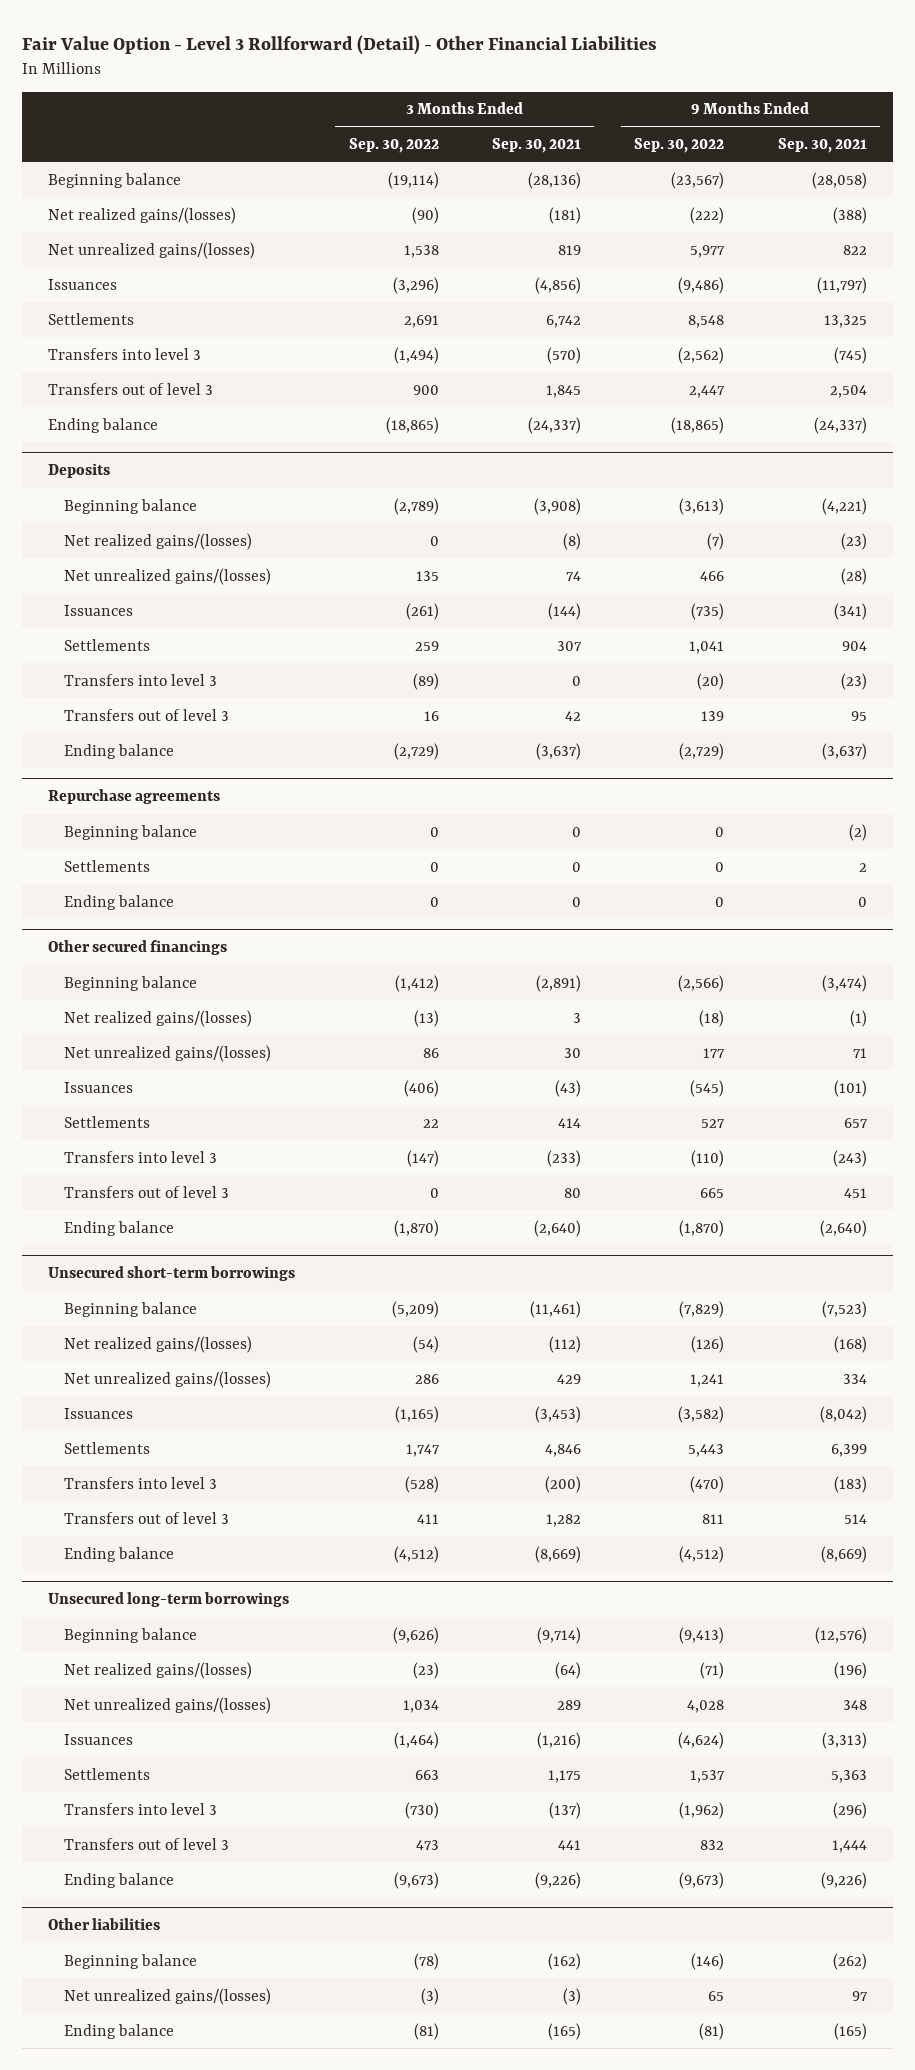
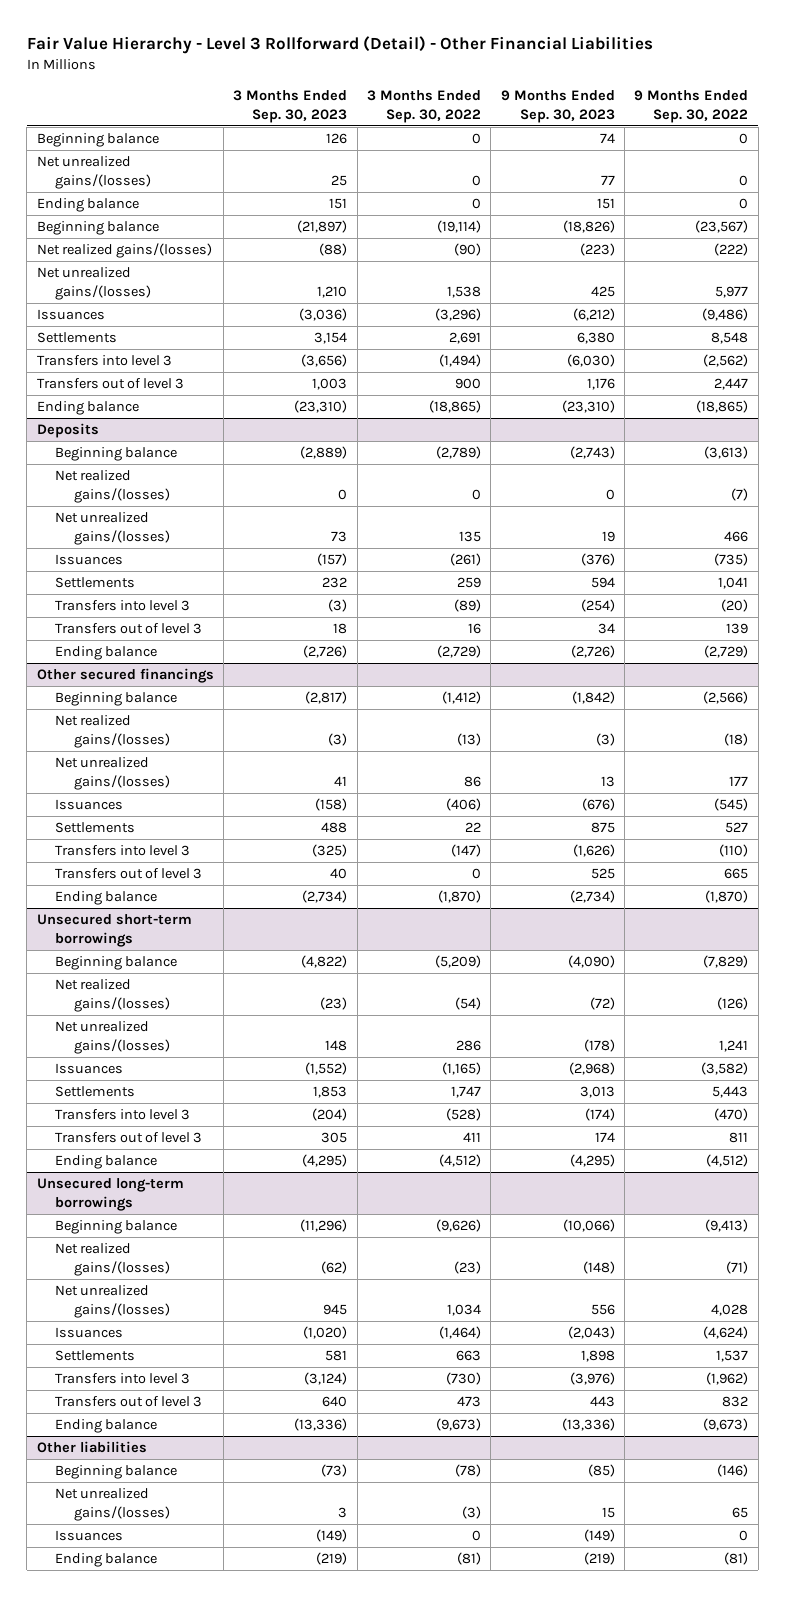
[21,34,657,55] Fair Value Option - Level 3 Rollforward (Detail) - Other Financial Liabilities -> [26,36,653,55] Fair Value Hierarchy - Level 3 Rollforward (Detail) - Other Financial Liabilities
[492,138,582,154] Sep. 30, 2021 -> none
[777,138,867,154] Sep. 30, 2021 -> none
none -> [233,90,348,123] 3 Months Ended Sep. 30, 2023
none -> [500,90,615,123] 9 Months Ended Sep. 30, 2023
none -> [36,133,159,148] Beginning balance
none -> [36,156,152,189] Net unrealized gains/(losses)
none -> [36,198,139,213] Ending balance
[48,789,221,805] Repurchase agreements -> none
[63,824,197,840] Beginning balance -> none
[63,859,150,872] Settlements -> none
[63,894,174,910] Ending balance -> none
none -> [55,1530,124,1542] Issuances

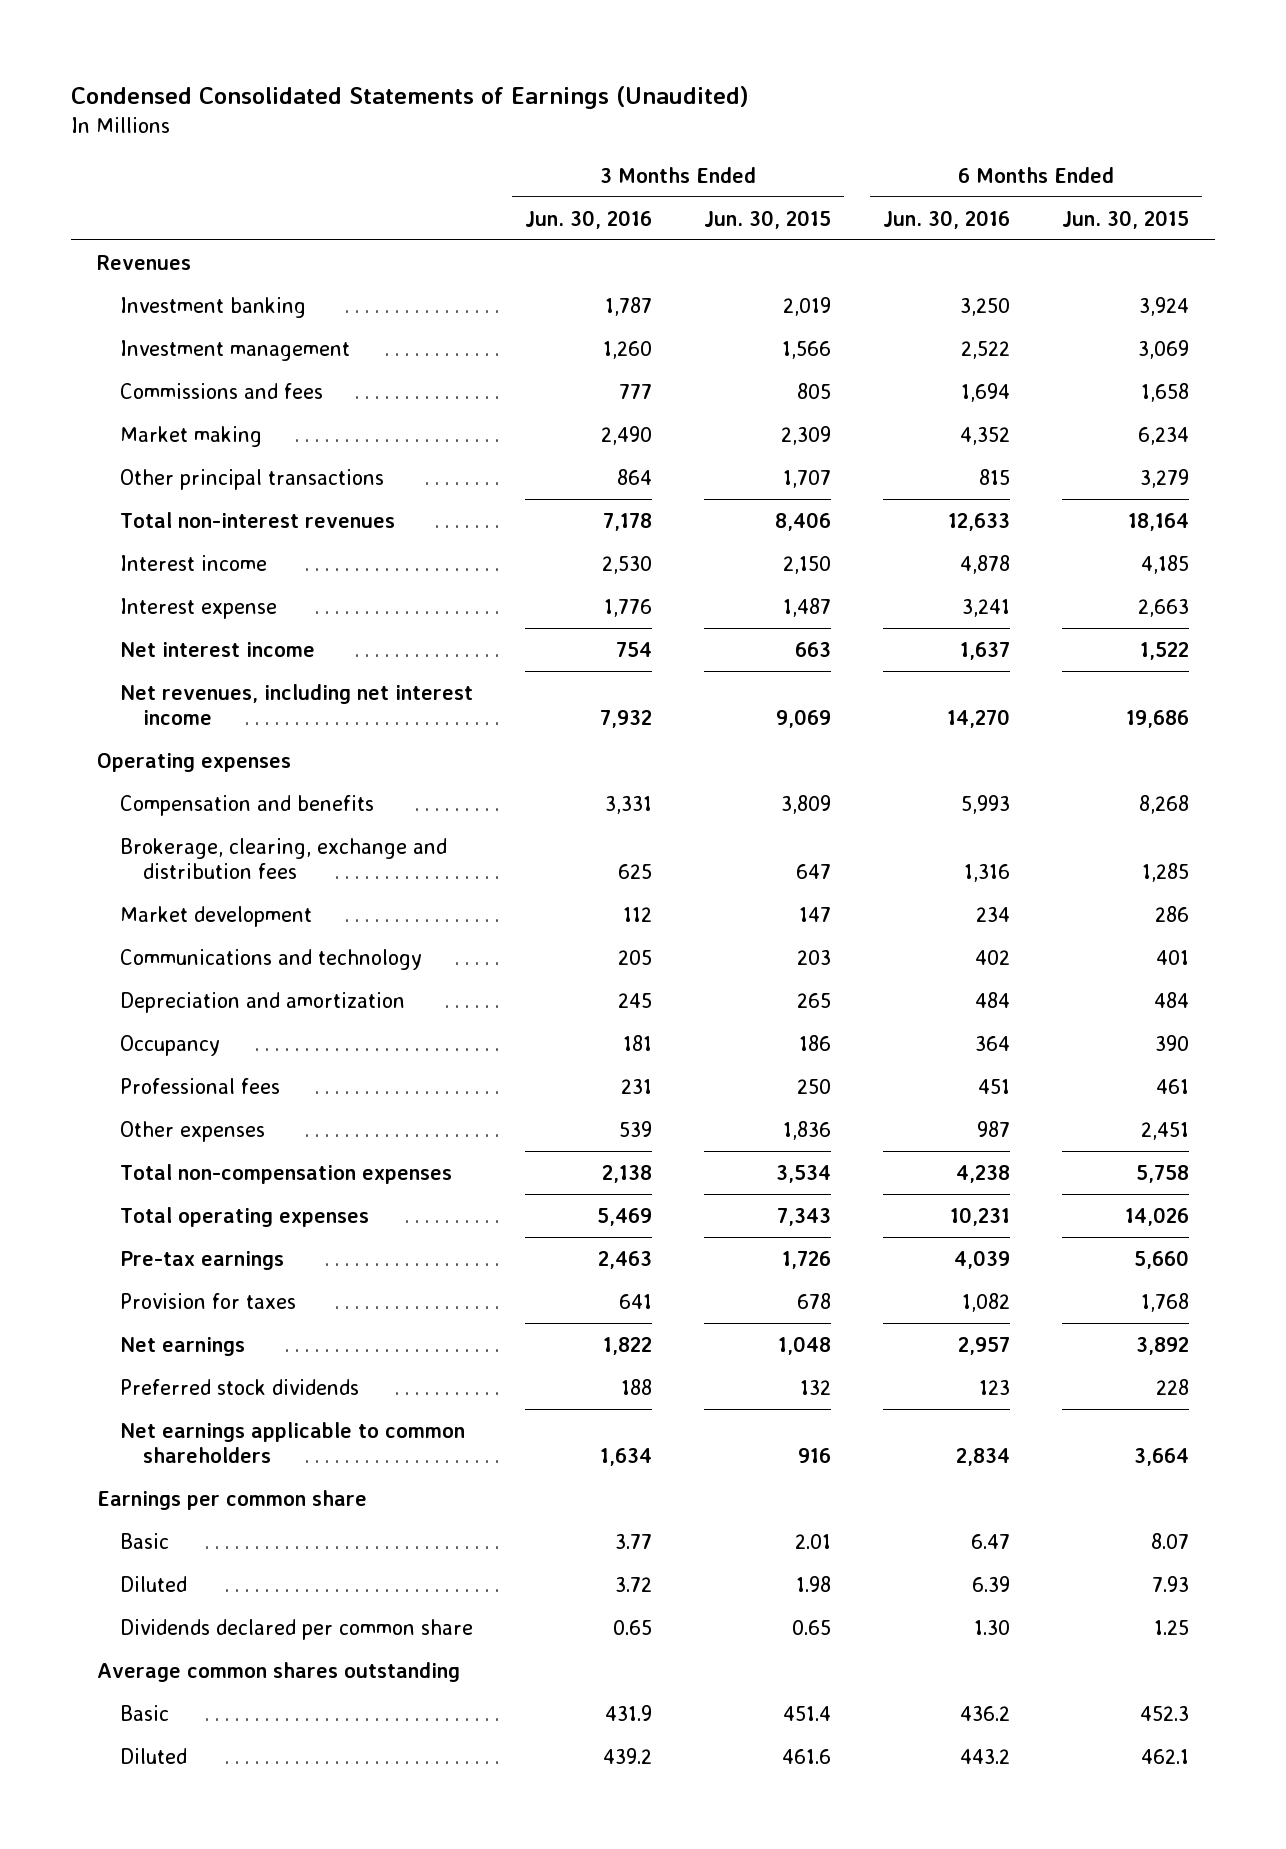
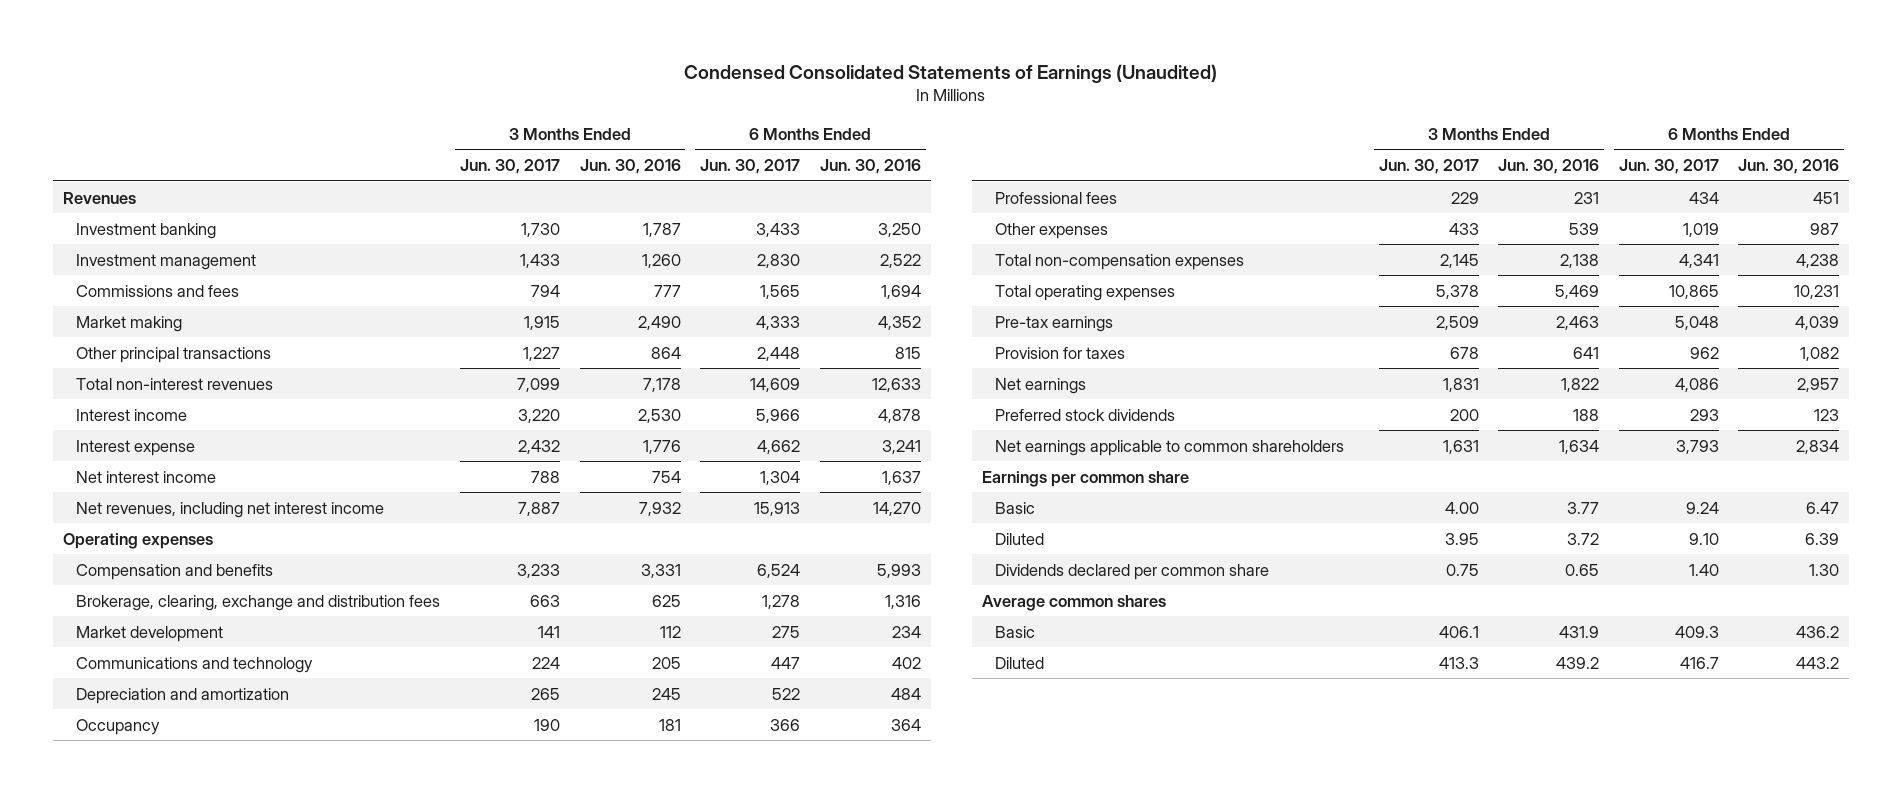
[704,209,832,229] Jun. 30, 2015 -> none
[1062,209,1190,229] Jun. 30, 2015 -> none
none -> [459,159,560,175] Jun. 30, 2017
none -> [700,159,801,175] Jun. 30, 2017
[96,1661,460,1682] Average common shares outstanding -> [981,594,1166,611] Average common shares

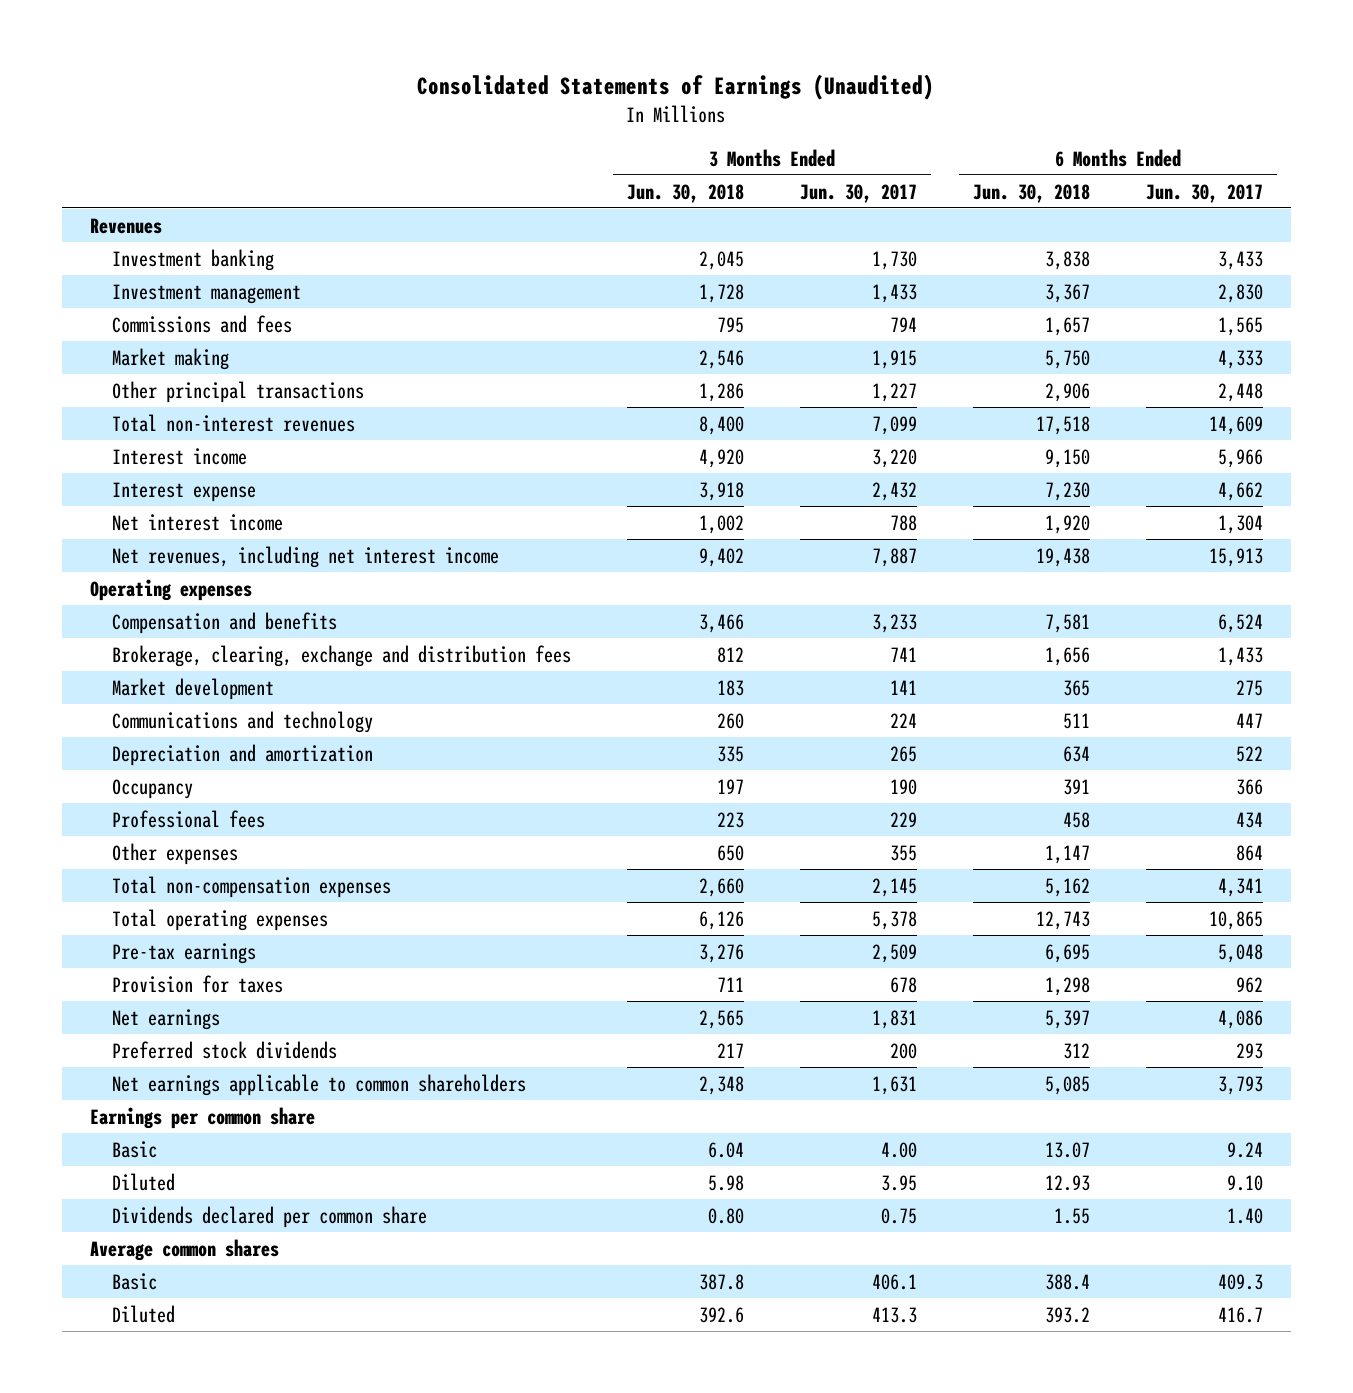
[684,64,1218,84] Condensed Consolidated Statements of Earnings (Unaudited) -> [417,73,935,100] Consolidated Statements of Earnings (Unaudited)
[579,159,681,175] Jun. 30, 2016 -> none
[819,159,921,175] Jun. 30, 2016 -> none
none -> [627,183,745,203] Jun. 30, 2018
none -> [972,183,1090,203] Jun. 30, 2018
[529,594,560,607] 663 -> [889,646,917,662] 741
[762,594,801,609] 1,278 -> [1217,646,1263,666] 1,433
[1448,222,1479,235] 433 -> [889,844,917,861] 355
[1682,222,1719,237] 1,019 -> [1235,844,1263,861] 864

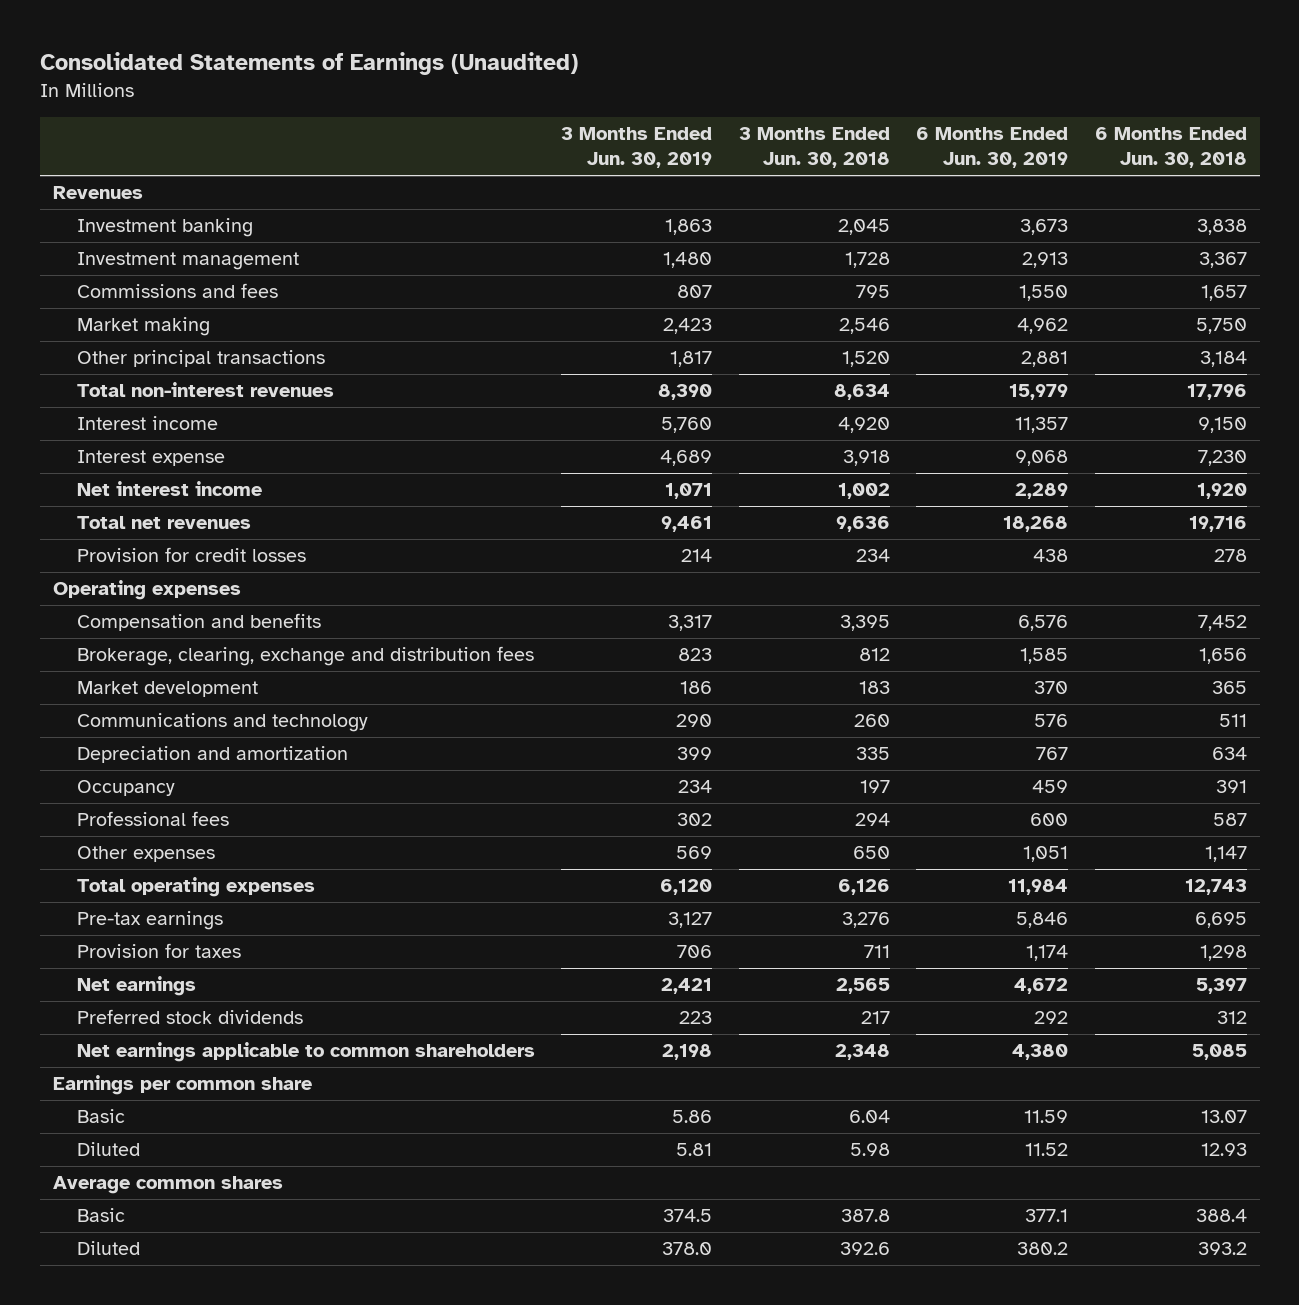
[799,183,917,203] Jun. 30, 2017 -> none
[1145,183,1263,203] Jun. 30, 2017 -> none
none -> [561,127,713,169] 3 Months Ended Jun. 30, 2019
none -> [916,127,1069,169] 6 Months Ended Jun. 30, 2019
[699,382,745,402] 1,286 -> [841,351,890,368] 1,520
[1044,382,1090,402] 2,906 -> [1199,351,1247,368] 3,184
[699,415,745,435] 8,400 -> [833,384,890,401] 8,634
[1035,415,1090,435] 17,518 -> [1186,384,1247,401] 17,796
[112,545,500,568] Net revenues, including net interest income -> [76,516,251,530] Total net revenues
[699,547,745,567] 9,402 -> [835,516,890,533] 9,636
[1035,547,1090,567] 19,438 -> [1188,516,1247,533] 19,716
none -> [76,547,306,563] Provision for credit losses
[699,613,745,633] 3,466 -> [839,615,890,632] 3,395
[1044,613,1090,633] 7,581 -> [1197,615,1247,632] 7,452
[717,811,745,828] 223 -> [854,813,890,827] 294
[1062,811,1090,828] 458 -> [1212,813,1247,827] 587
[112,875,392,898] Total non-compensation expenses -> none
[112,1205,428,1228] Dividends declared per common share -> none

